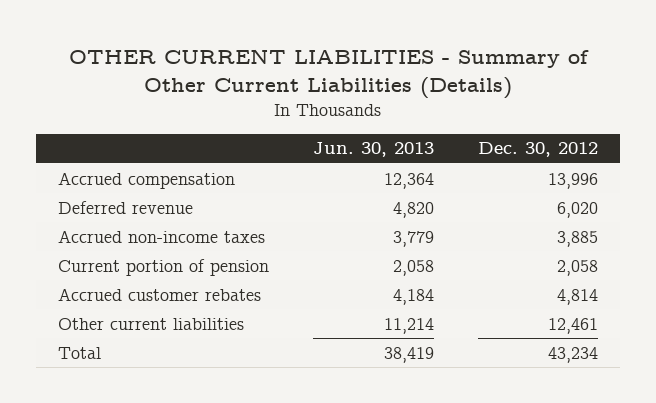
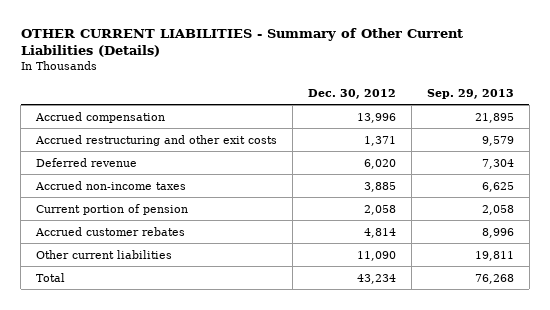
[313,142,435,158] Jun. 30, 2013 -> none
none -> [426,88,514,99] Sep. 29, 2013
none -> [34,134,277,146] Accrued restructuring and other exit costs
[548,317,599,334] 12,461 -> [356,250,396,261] 11,090

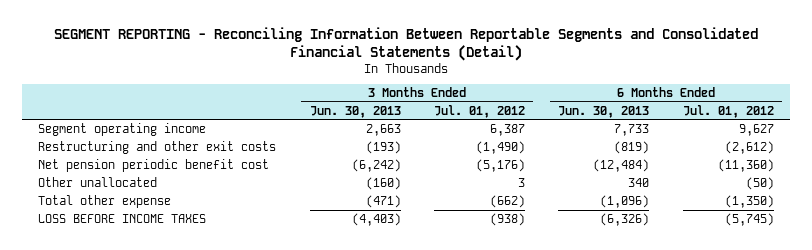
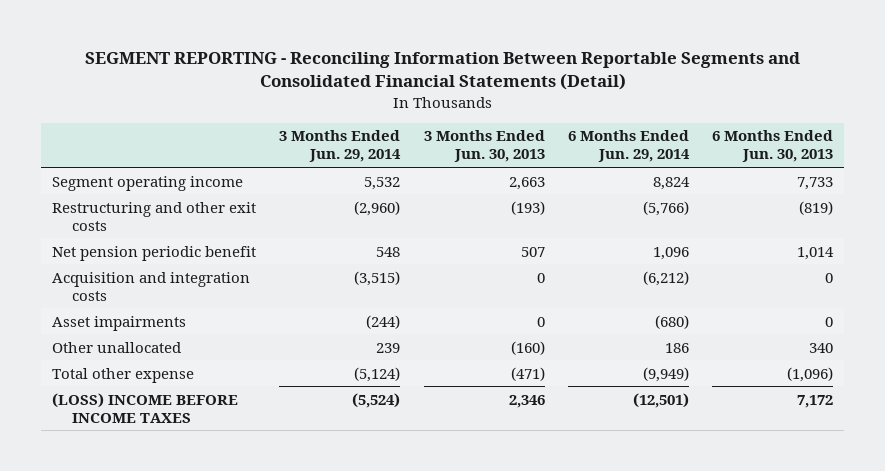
[433,104,525,118] Jul. 01, 2012 -> none
[682,104,774,118] Jul. 01, 2012 -> none
none -> [279,130,402,163] 3 Months Ended Jun. 29, 2014
none -> [567,130,690,163] 6 Months Ended Jun. 29, 2014
[38,158,270,172] Net pension periodic benefit cost -> [52,245,257,261] Net pension periodic benefit
[351,158,401,172] (6,242) -> [520,246,545,257] 507
[593,158,650,172] (12,484) -> [796,246,834,260] 1,014
none -> [52,271,251,301] Acquisition and integration costs
none -> [52,315,187,331] Asset impairments
[38,213,207,223] LOSS BEFORE INCOME TAXES -> [52,392,239,423] (LOSS) INCOME BEFORE INCOME TAXES
[351,212,401,226] (4,403) -> [508,394,545,408] 2,346
[600,212,650,226] (6,326) -> [796,394,833,408] 7,172

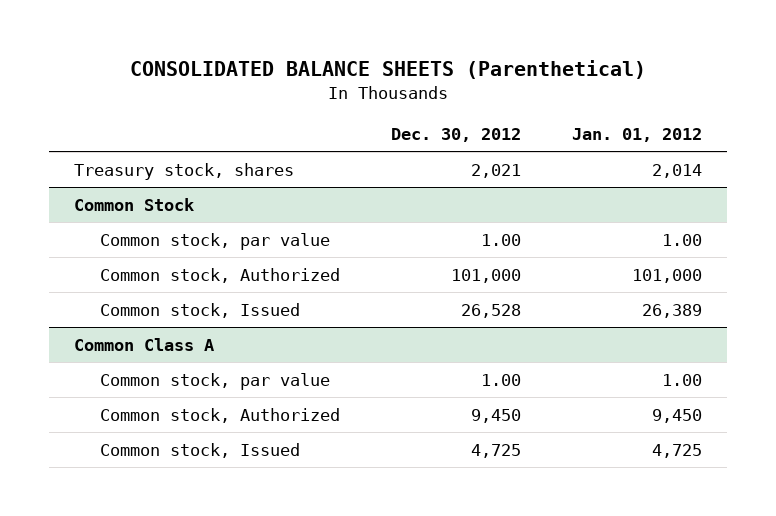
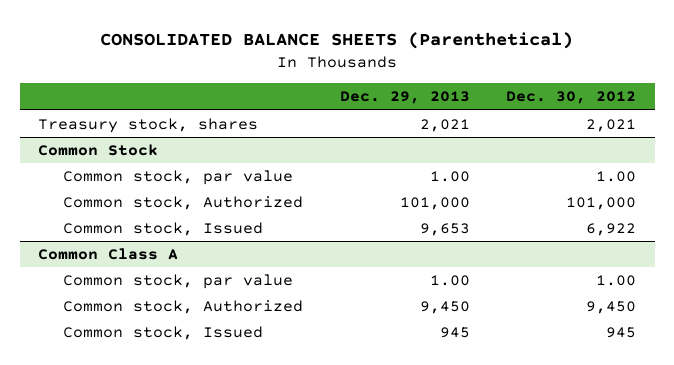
[571,127,702,142] Jan. 01, 2012 -> none
none -> [339,91,470,105] Dec. 29, 2013
[460,303,521,318] 26,528 -> [586,222,637,236] 6,922
[470,443,521,458] 4,725 -> [606,326,637,338] 945

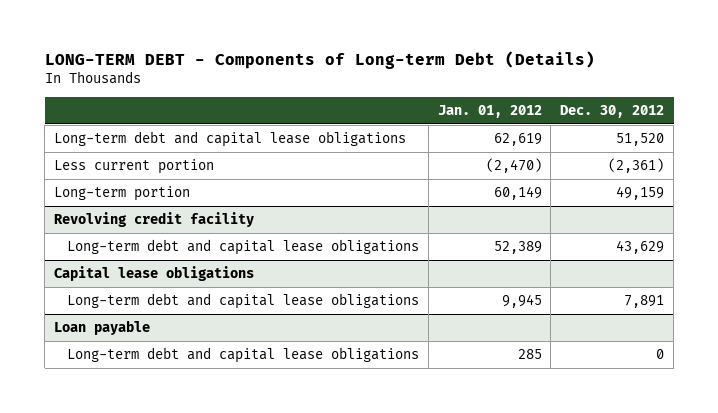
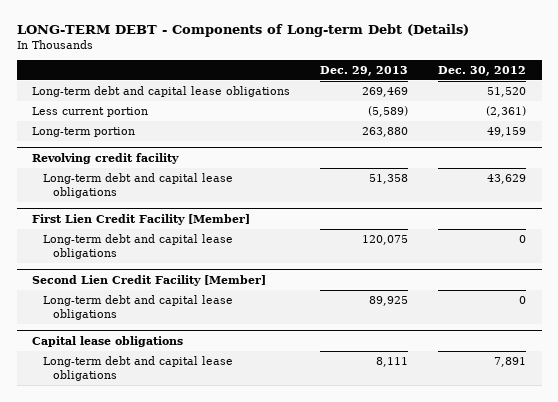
[437,104,542,118] Jan. 01, 2012 -> none
none -> [320,65,409,76] Dec. 29, 2013
none -> [31,213,250,225] First Lien Credit Facility [Member]
none -> [42,234,233,259] Long-term debt and capital lease obligations
none -> [31,274,266,286] Second Lien Credit Facility [Member]
none -> [42,295,233,320] Long-term debt and capital lease obligations
[53,320,150,336] Loan payable -> none
[66,347,419,364] Long-term debt and capital lease obligations -> none

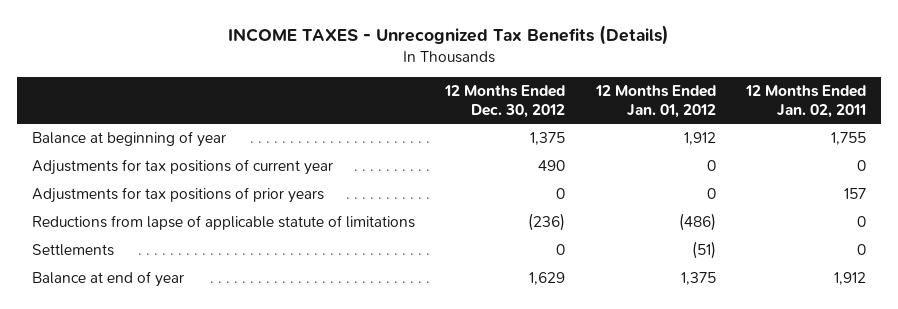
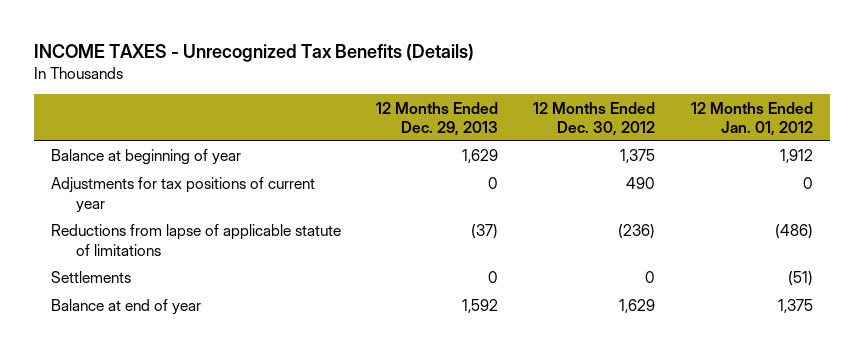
[744,85,866,118] 12 Months Ended Jan. 02, 2011 -> none
none -> [376,101,499,136] 12 Months Ended Dec. 29, 2013
[32,187,325,204] Adjustments for tax positions of prior years -> none

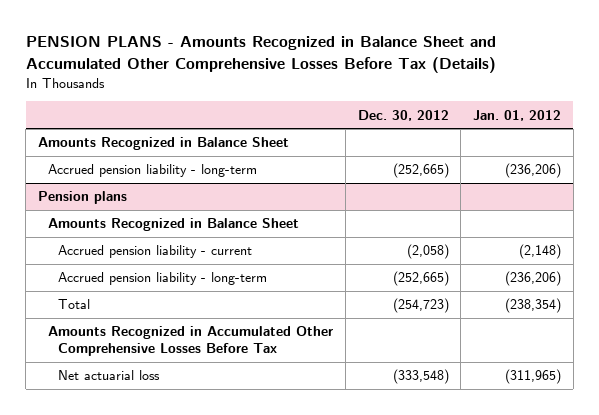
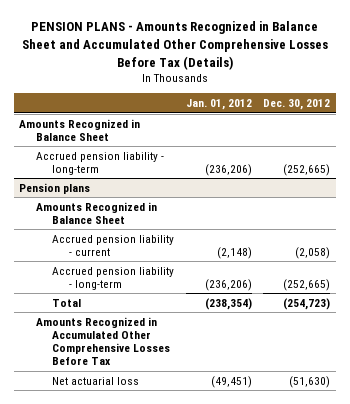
[392,369,449,385] (333,548) -> [289,375,331,388] (51,630)
[505,369,562,385] (311,965) -> [210,375,252,388] (49,451)

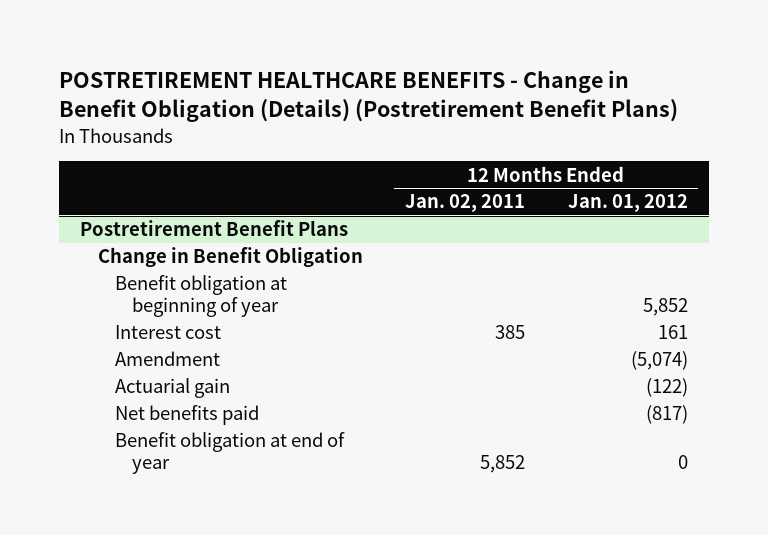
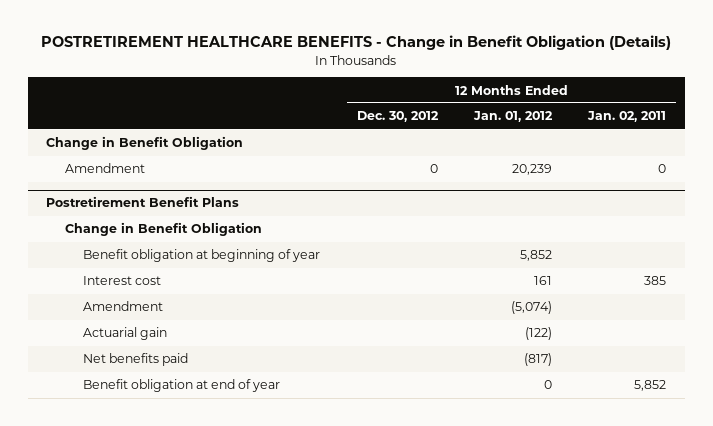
[59,70,679,123] POSTRETIREMENT HEALTHCARE BENEFITS - Change in Benefit Obligation (Details) (Postretirement Benefit Plans) -> [41,35,672,51] POSTRETIREMENT HEALTHCARE BENEFITS - Change in Benefit Obligation (Details)
none -> [356,111,439,123] Dec. 30, 2012
none -> [46,136,244,151] Change in Benefit Obligation
none -> [64,163,145,174] Amendment

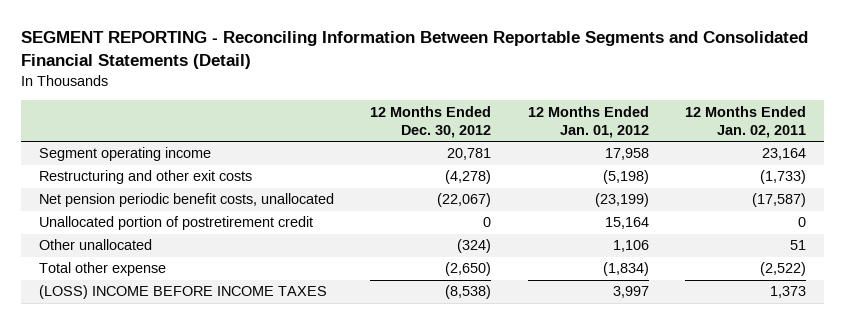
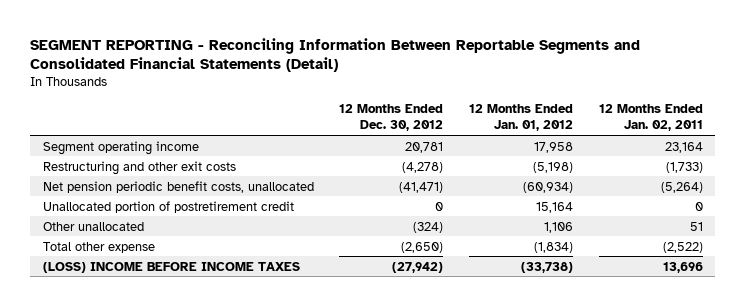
[437,193,492,208] (22,067) -> [399,181,444,193] (41,471)
[594,193,649,208] (23,199) -> [523,181,574,193] (60,934)
[751,193,806,208] (17,587) -> [660,181,703,193] (5,264)
[445,285,492,300] (8,538) -> [392,261,444,273] (27,942)
[612,286,649,299] 3,997 -> [521,261,574,273] (33,738)
[769,286,806,299] 1,373 -> [662,261,703,273] 13,696

